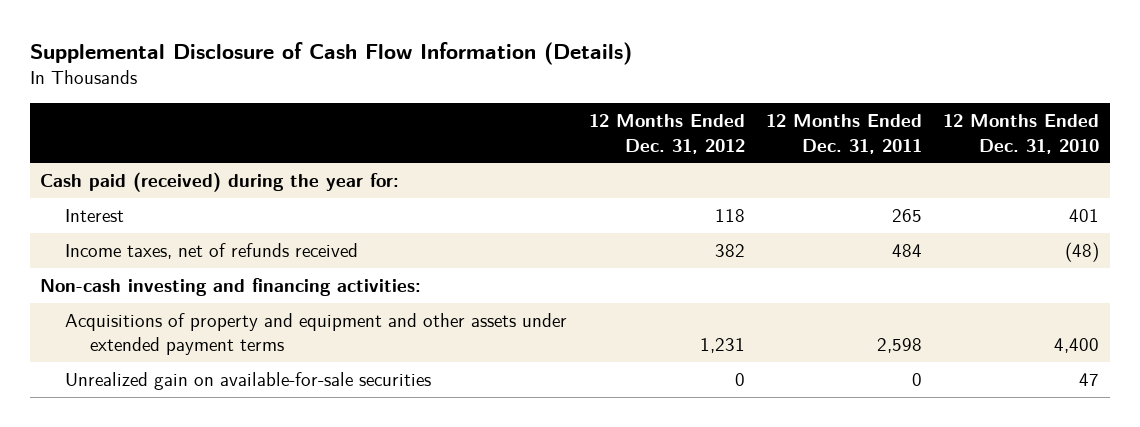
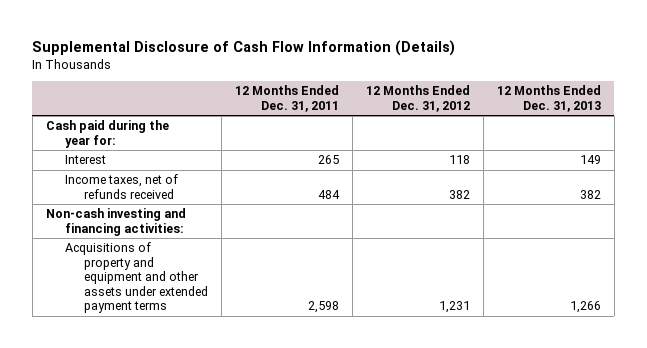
[943,114,1100,154] 12 Months Ended Dec. 31, 2010 -> none
none -> [496,85,601,112] 12 Months Ended Dec. 31, 2013
[40,171,400,192] Cash paid (received) during the year for: -> [45,120,169,148] Cash paid during the year for:
[65,371,432,390] Unrealized gain on available-for-sale securities -> none

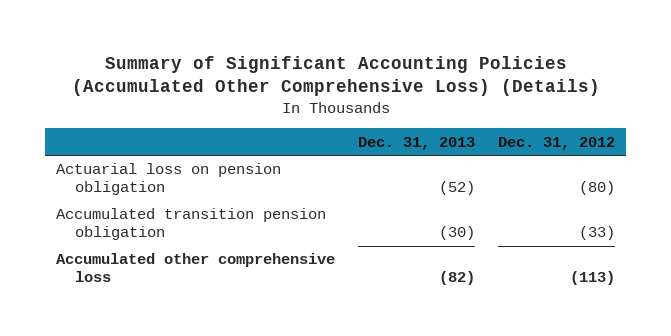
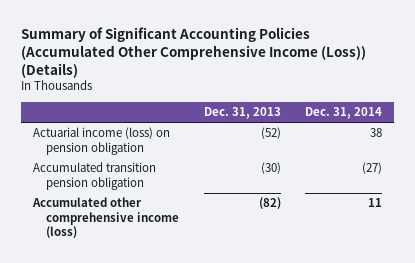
[71,55,600,97] Summary of Significant Accounting Policies (Accumulated Other Comprehensive Loss) (Details) -> [20,26,366,78] Summary of Significant Accounting Policies (Accumulated Other Comprehensive Income (Loss)) (Details)
[497,136,615,150] Dec. 31, 2012 -> none
none -> [304,107,382,120] Dec. 31, 2014
[56,163,282,196] Actuarial loss on pension obligation -> [32,127,170,155] Actuarial income (loss) on pension obligation
[56,253,336,283] Accumulated other comprehensive loss -> [31,197,180,238] Accumulated other comprehensive income (loss)

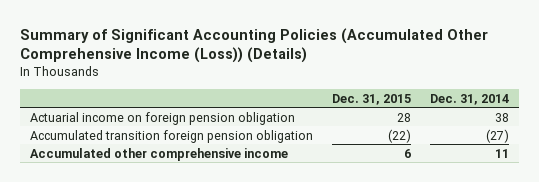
[203,107,281,120] Dec. 31, 2013 -> none
none -> [331,93,411,105] Dec. 31, 2015
[32,127,170,155] Actuarial income (loss) on pension obligation -> [29,111,295,125] Actuarial income on foreign pension obligation
[32,162,156,190] Accumulated transition pension obligation -> [29,129,313,143] Accumulated transition foreign pension obligation
[31,197,180,238] Accumulated other comprehensive income (loss) -> [29,147,288,161] Accumulated other comprehensive income

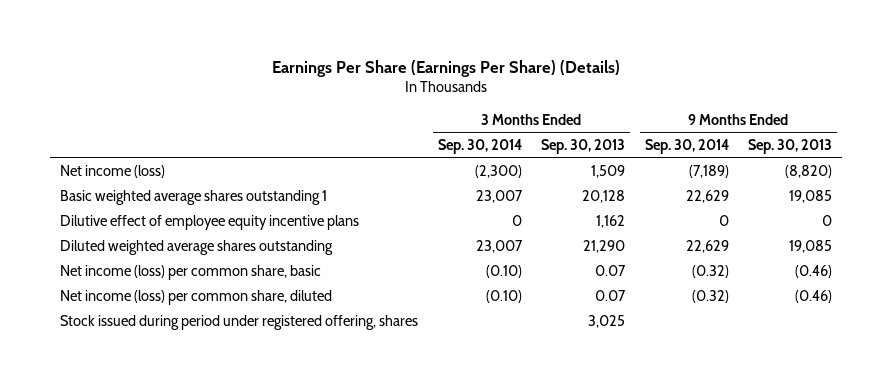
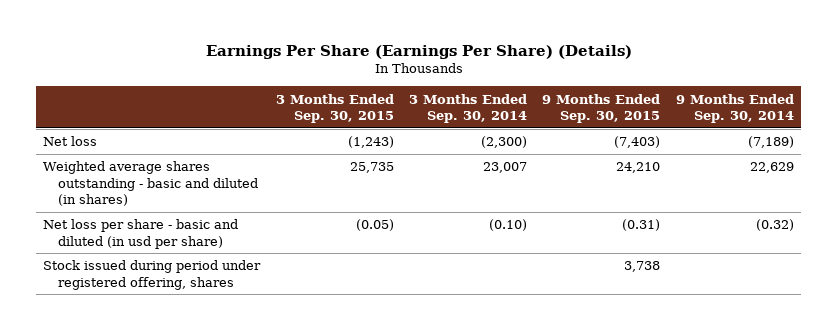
[541,138,626,154] Sep. 30, 2013 -> none
[748,138,833,154] Sep. 30, 2013 -> none
none -> [275,93,394,123] 3 Months Ended Sep. 30, 2015
none -> [542,93,661,123] 9 Months Ended Sep. 30, 2015
[60,214,360,230] Dilutive effect of employee equity incentive plans -> none
[60,239,334,255] Diluted weighted average shares outstanding -> none
[60,289,333,305] Net income (loss) per common share, diluted -> none
[60,164,166,178] Net income (loss) -> [43,136,98,147] Net loss
[60,189,328,205] Basic weighted average shares outstanding 1 -> [43,161,259,206] Weighted average shares outstanding - basic and diluted (in shares)
[60,264,322,280] Net income (loss) per common share, basic -> [43,219,239,249] Net loss per share - basic and diluted (in usd per share)

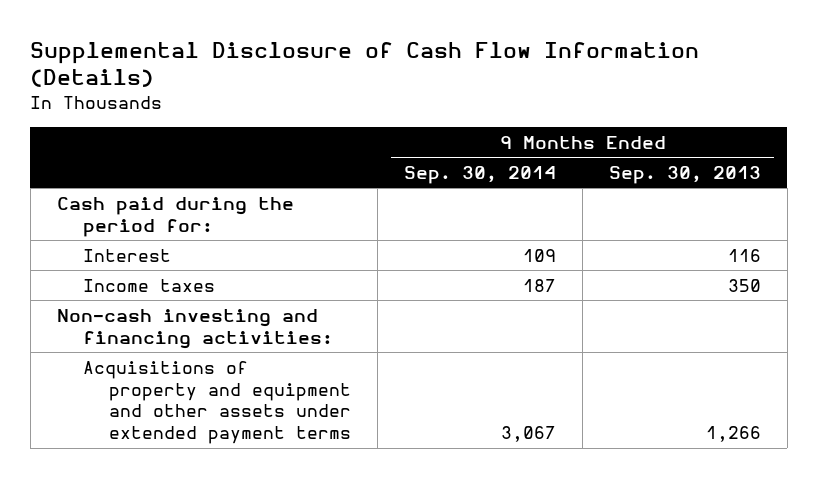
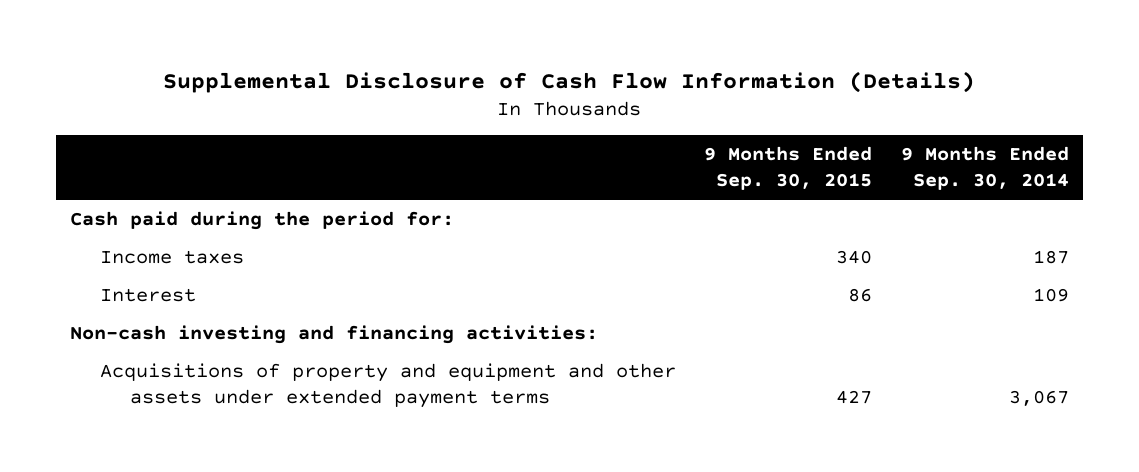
[609,165,762,184] Sep. 30, 2013 -> none
none -> [704,146,873,191] 9 Months Ended Sep. 30, 2015
[82,248,171,262] Interest -> [100,287,197,302] Interest

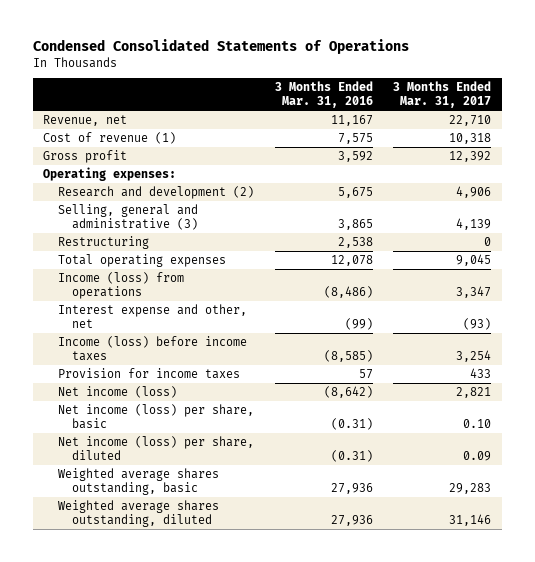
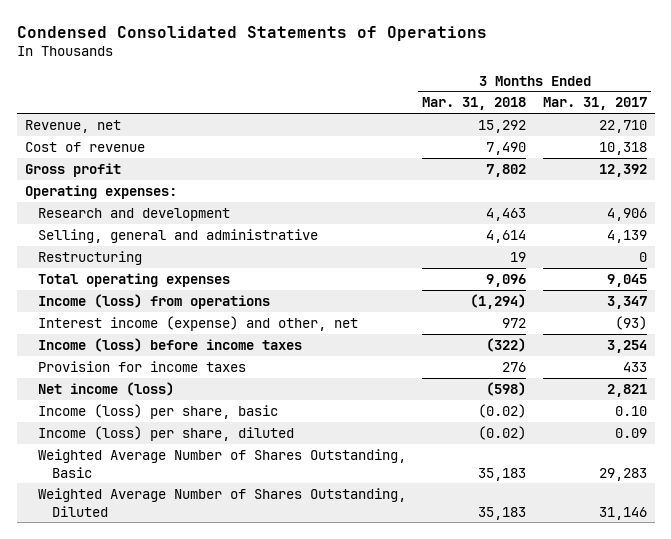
[274,81,373,109] 3 Months Ended Mar. 31, 2016 -> none
none -> [422,97,527,111] Mar. 31, 2018
[43,131,177,144] Cost of revenue (1) -> [24,141,145,152] Cost of revenue
[57,185,254,199] Research and development (2) -> [38,207,231,221] Research and development
[57,203,198,231] Selling, general and administrative (3) -> [38,228,319,243] Selling, general and administrative
[57,303,247,329] Interest expense and other, net -> [38,315,359,331] Interest income (expense) and other, net
[57,403,254,430] Net income (loss) per share, basic -> [38,403,279,419] Income (loss) per share, basic
[57,435,254,461] Net income (loss) per share, diluted -> [38,425,295,441] Income (loss) per share, diluted
[57,467,219,496] Weighted average shares outstanding, basic -> [38,448,407,478] Weighted Average Number of Shares Outstanding, Basic
[57,499,219,528] Weighted average shares outstanding, diluted -> [38,487,407,517] Weighted Average Number of Shares Outstanding, Diluted

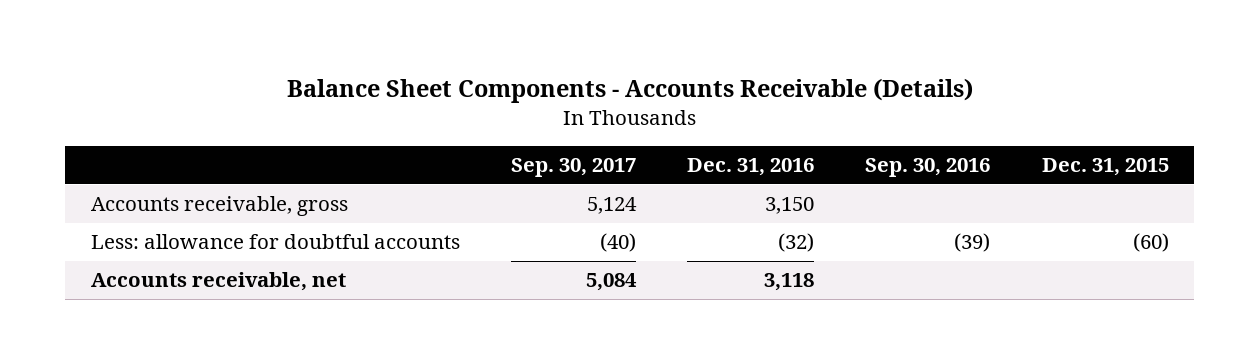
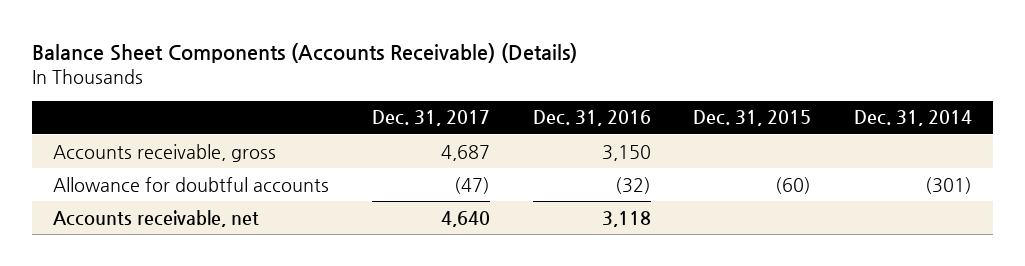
[286,78,973,104] Balance Sheet Components - Accounts Receivable (Details) -> [32,43,578,64] Balance Sheet Components (Accounts Receivable) (Details)
[511,158,637,178] Sep. 30, 2017 -> none
[865,158,991,178] Sep. 30, 2016 -> none
none -> [372,110,491,127] Dec. 31, 2017
none -> [853,110,972,127] Dec. 31, 2014
[90,234,460,250] Less: allowance for doubtful accounts -> [53,176,330,192] Allowance for doubtful accounts

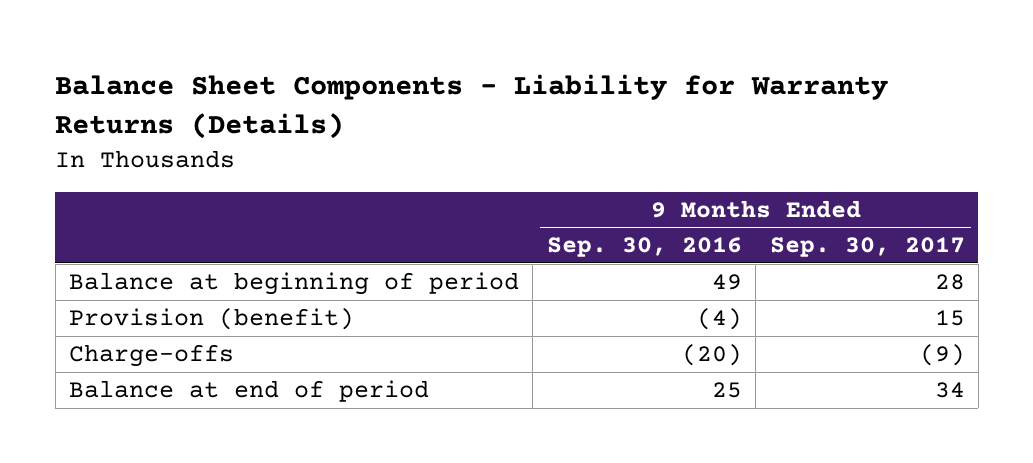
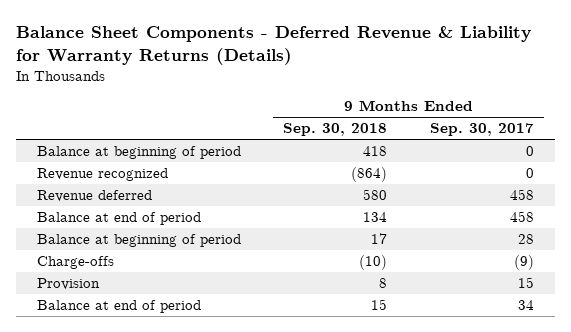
[55,73,889,139] Balance Sheet Components - Liability for Warranty Returns (Details) -> [15,26,531,66] Balance Sheet Components - Deferred Revenue & Liability for Warranty Returns (Details)
[546,237,742,258] Sep. 30, 2016 -> none
none -> [283,123,388,137] Sep. 30, 2018
none -> [37,145,242,159] Balance at beginning of period
none -> [37,167,169,181] Revenue recognized
none -> [37,189,153,202] Revenue deferred
none -> [37,211,202,225] Balance at end of period
[68,308,354,331] Provision (benefit) -> none
none -> [37,277,101,290] Provision

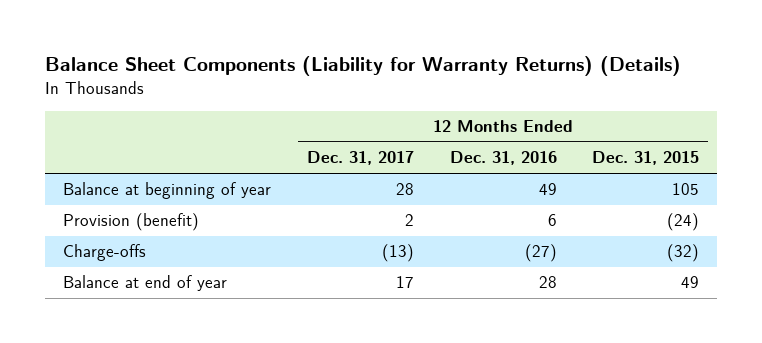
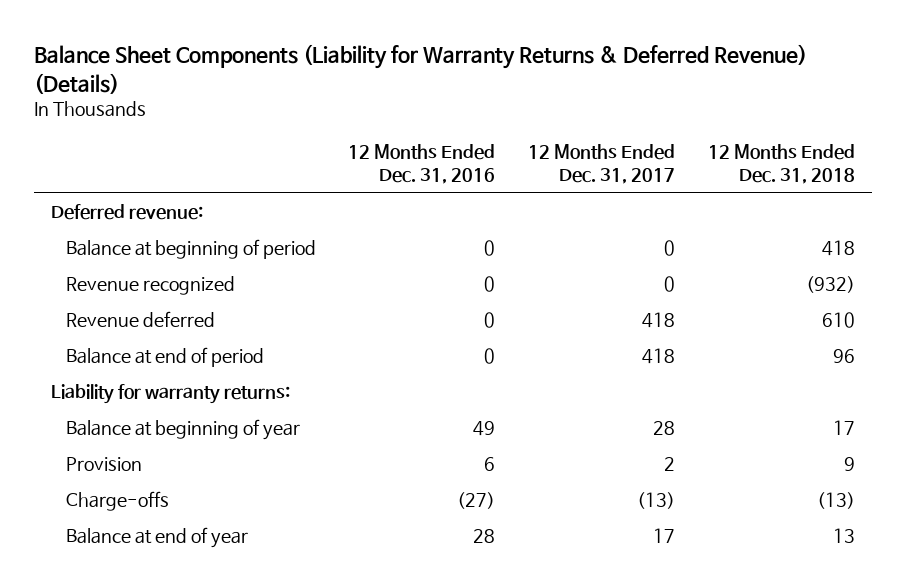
[45,56,682,77] Balance Sheet Components (Liability for Warranty Returns) (Details) -> [34,44,808,94] Balance Sheet Components (Liability for Warranty Returns & Deferred Revenue) (Details)
[592,151,700,166] Dec. 31, 2015 -> none
none -> [708,143,856,184] 12 Months Ended Dec. 31, 2018
none -> [50,203,203,220] Deferred revenue:
none -> [65,238,316,259] Balance at beginning of period
none -> [65,275,235,295] Revenue recognized
none -> [65,310,215,327] Revenue deferred
none -> [65,346,264,367] Balance at end of period
none -> [50,383,290,404] Liability for warranty returns:
[63,213,200,232] Provision (benefit) -> [65,456,142,471] Provision

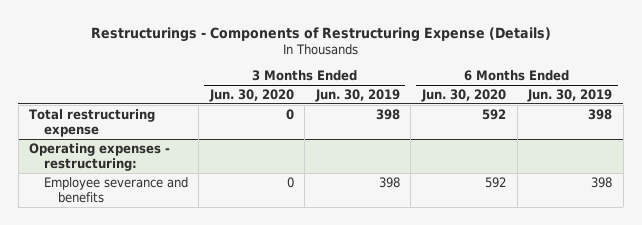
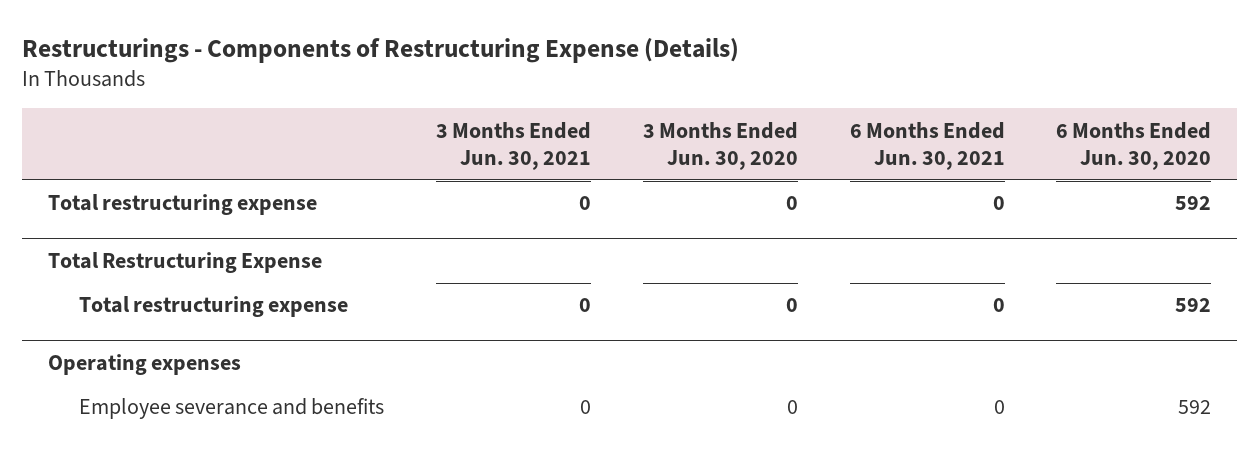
[314,88,400,102] Jun. 30, 2019 -> none
[527,88,613,102] Jun. 30, 2019 -> none
none -> [435,121,591,170] 3 Months Ended Jun. 30, 2021
none -> [849,121,1005,170] 6 Months Ended Jun. 30, 2021
none -> [48,251,323,273] Total Restructuring Expense
none -> [79,296,349,318] Total restructuring expense
[29,142,171,171] Operating expenses - restructuring: -> [48,353,242,375] Operating expenses

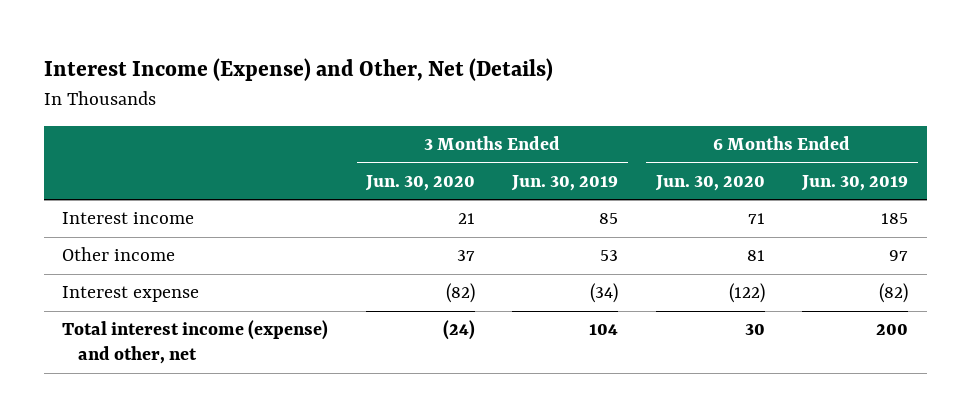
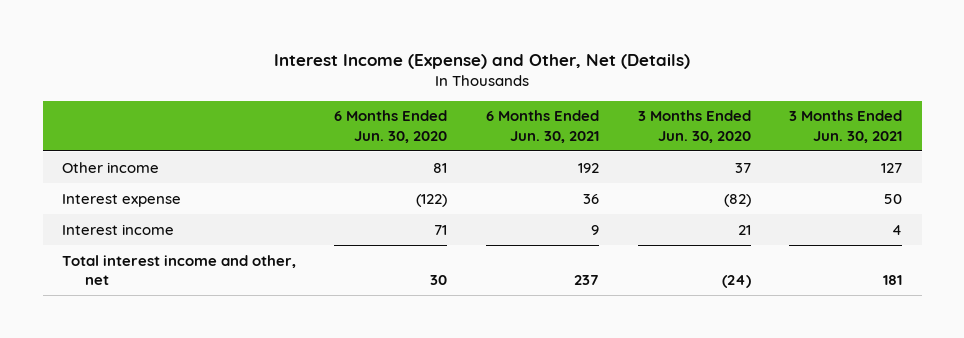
[511,175,619,192] Jun. 30, 2019 -> none
[801,175,909,192] Jun. 30, 2019 -> none
none -> [486,110,600,143] 6 Months Ended Jun. 30, 2021
none -> [789,110,903,143] 3 Months Ended Jun. 30, 2021
[62,212,195,225] Interest income -> [61,223,174,235] Interest income
[62,320,329,365] Total interest income (expense) and other, net -> [61,254,296,285] Total interest income and other, net

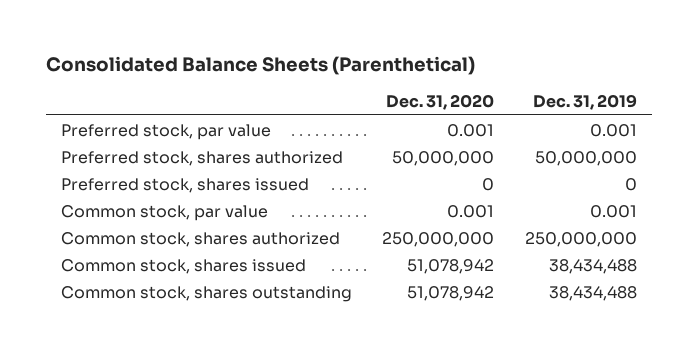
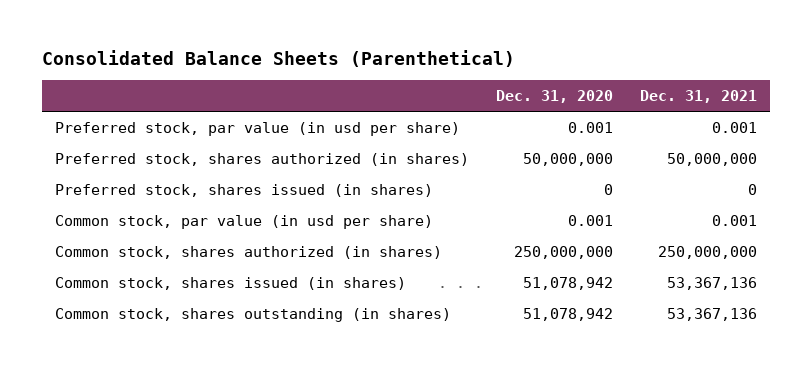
[532,94,637,111] Dec. 31, 2019 -> none
none -> [639,90,757,104] Dec. 31, 2021
[61,123,272,140] Preferred stock, par value -> [55,121,461,136] Preferred stock, par value (in usd per share)
[61,150,344,166] Preferred stock, shares authorized -> [55,152,470,166] Preferred stock, shares authorized (in shares)
[61,177,310,193] Preferred stock, shares issued -> [55,183,434,197] Preferred stock, shares issued (in shares)
[61,204,269,221] Common stock, par value -> [55,214,434,229] Common stock, par value (in usd per share)
[61,231,341,247] Common stock, shares authorized -> [55,245,443,259] Common stock, shares authorized (in shares)
[61,258,307,274] Common stock, shares issued -> [55,276,407,290] Common stock, shares issued (in shares)
[61,285,353,302] Common stock, shares outstanding -> [55,307,452,322] Common stock, shares outstanding (in shares)

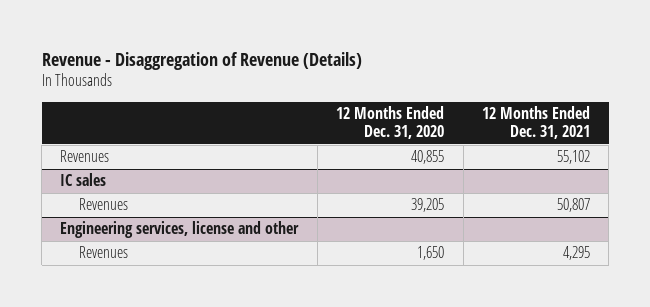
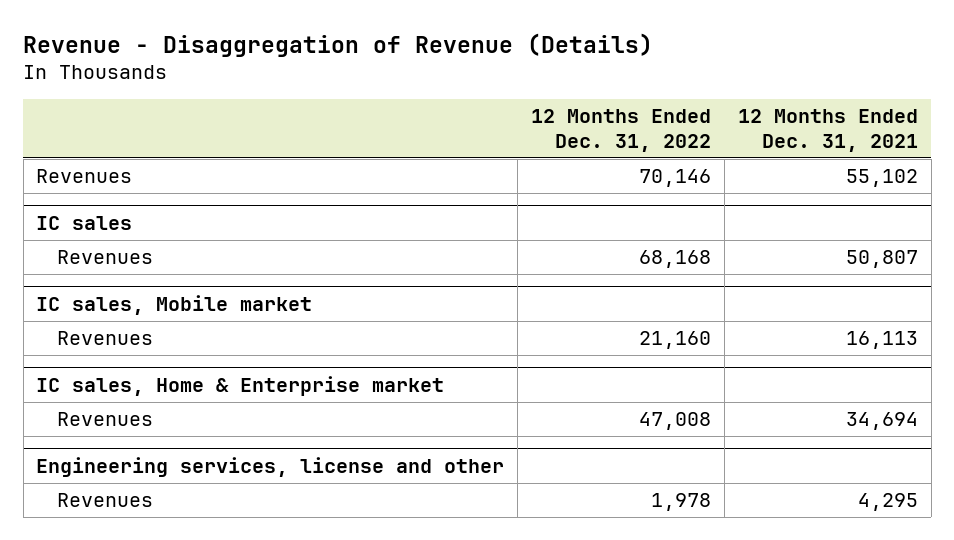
[336,106,445,140] 12 Months Ended Dec. 31, 2020 -> none
none -> [531,108,712,152] 12 Months Ended Dec. 31, 2022
none -> [36,294,313,315] IC sales, Mobile market
none -> [57,331,154,346] Revenues
none -> [36,375,445,396] IC sales, Home & Enterprise market
none -> [57,412,154,427] Revenues

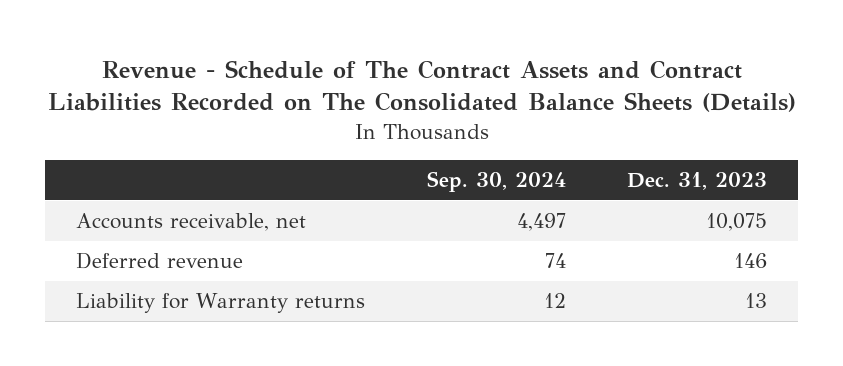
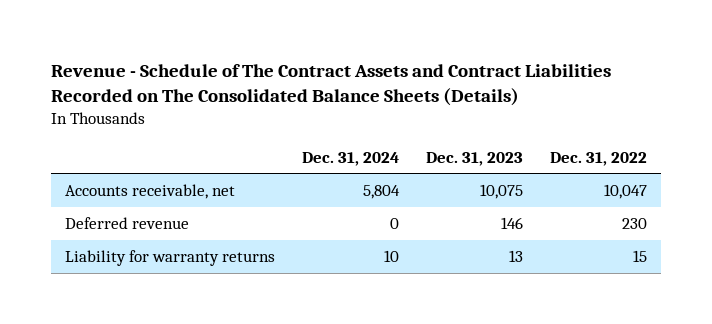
[426,171,566,193] Sep. 30, 2024 -> none
none -> [302,151,400,166] Dec. 31, 2024
none -> [550,151,648,166] Dec. 31, 2022
[76,293,366,314] Liability for Warranty returns -> [65,249,276,266] Liability for warranty returns

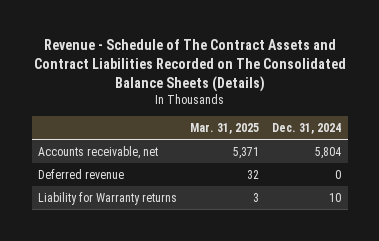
[426,151,524,166] Dec. 31, 2023 -> none
[550,151,648,166] Dec. 31, 2022 -> none
none -> [190,122,260,134] Mar. 31, 2025
[65,249,276,266] Liability for warranty returns -> [38,191,178,205] Liability for Warranty returns

